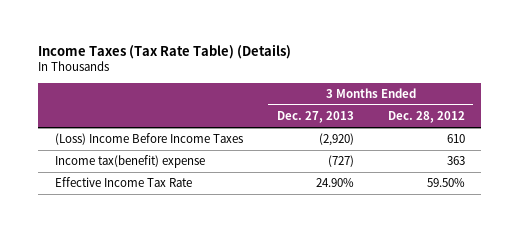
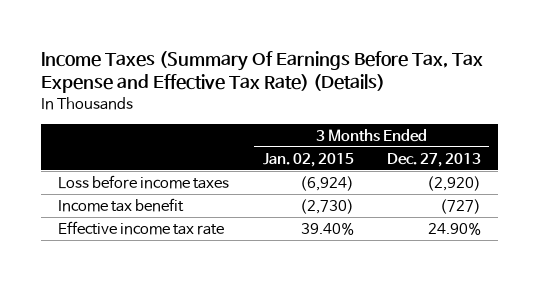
[38,44,292,60] Income Taxes (Tax Rate Table) (Details) -> [41,50,484,94] Income Taxes (Summary Of Earnings Before Tax, Tax Expense and Effective Tax Rate) (Details)
[387,111,465,124] Dec. 28, 2012 -> none
none -> [262,152,354,167] Jan. 02, 2015
[55,133,244,146] (Loss) Income Before Income Taxes -> [57,174,229,189] Loss before income taxes
[55,155,206,169] Income tax(benefit) expense -> [57,197,184,212] Income tax benefit
[55,177,193,188] Effective Income Tax Rate -> [57,220,224,235] Effective income tax rate

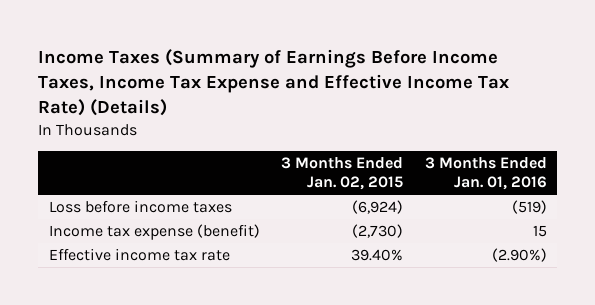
[41,50,484,94] Income Taxes (Summary Of Earnings Before Tax, Tax Expense and Effective Tax Rate) (Details) -> [38,49,510,117] Income Taxes (Summary of Earnings Before Income Taxes, Income Tax Expense and Effective Income Tax Rate) (Details)
[387,152,482,167] Dec. 27, 2013 -> none
none -> [424,156,547,191] 3 Months Ended Jan. 01, 2016
[57,197,184,212] Income tax benefit -> [48,224,260,241] Income tax expense (benefit)

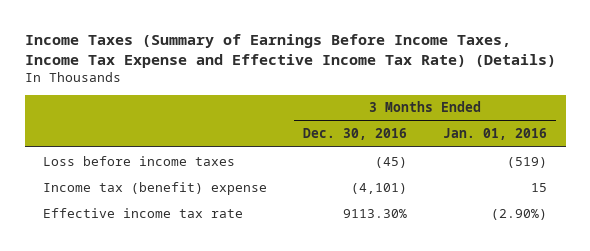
[281,156,404,191] 3 Months Ended Jan. 02, 2015 -> none
none -> [303,128,408,141] Dec. 30, 2016
[48,224,260,241] Income tax expense (benefit) -> [42,181,267,195] Income tax (benefit) expense

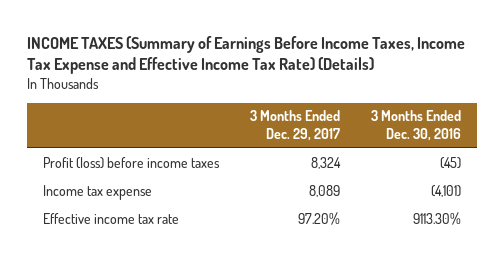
[24,33,556,68] Income Taxes (Summary of Earnings Before Income Taxes, Income Tax Expense and Effective Income Tax Rate) (Details) -> [27,35,466,75] INCOME TAXES (Summary of Earnings Before Income Taxes, Income Tax Expense and Effective Income Tax Rate) (Details)
[443,128,548,141] Jan. 01, 2016 -> none
none -> [249,110,340,141] 3 Months Ended Dec. 29, 2017
[42,155,235,166] Loss before income taxes -> [42,156,220,169] Profit (loss) before income taxes
[42,181,267,195] Income tax (benefit) expense -> [42,184,152,200] Income tax expense

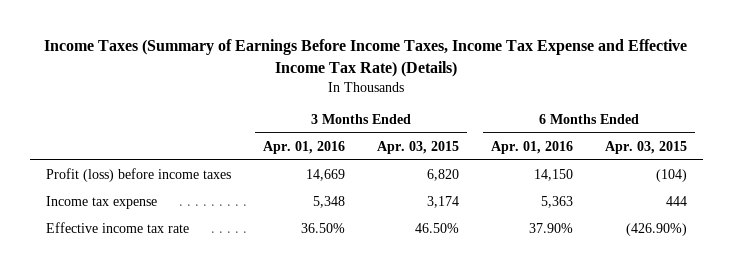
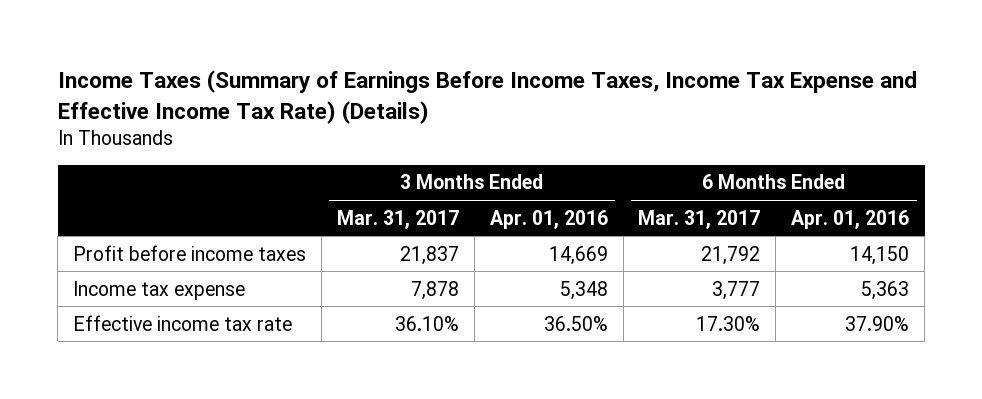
[376,140,459,154] Apr. 03, 2015 -> none
[605,140,688,154] Apr. 03, 2015 -> none
none -> [336,209,459,229] Mar. 31, 2017
none -> [638,209,761,229] Mar. 31, 2017
[45,167,231,182] Profit (loss) before income taxes -> [73,244,307,261] Profit before income taxes

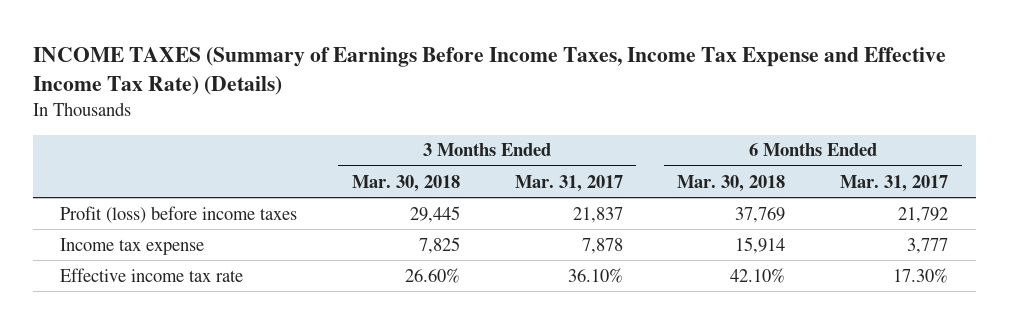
[57,70,917,124] Income Taxes (Summary of Earnings Before Income Taxes, Income Tax Expense and Effective Income Tax Rate) (Details) -> [32,46,946,95] INCOME TAXES (Summary of Earnings Before Income Taxes, Income Tax Expense and Effective Income Tax Rate) (Details)
[489,209,608,229] Apr. 01, 2016 -> none
[791,209,910,229] Apr. 01, 2016 -> none
none -> [352,174,461,192] Mar. 30, 2018
none -> [677,174,786,192] Mar. 30, 2018
[73,244,307,261] Profit before income taxes -> [60,205,298,223] Profit (loss) before income taxes

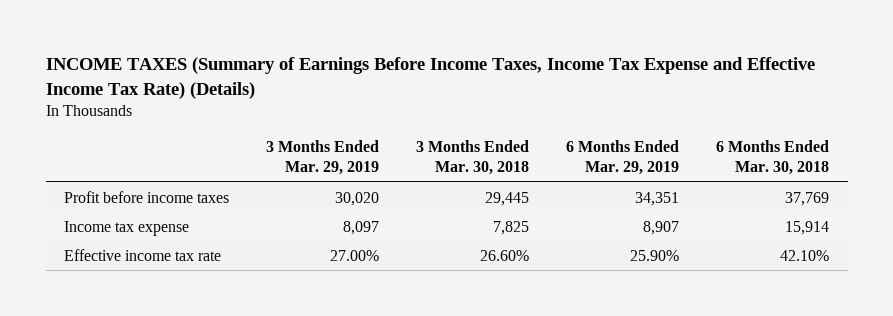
[514,174,623,192] Mar. 31, 2017 -> none
[840,174,949,192] Mar. 31, 2017 -> none
none -> [266,139,380,176] 3 Months Ended Mar. 29, 2019
none -> [566,139,680,176] 6 Months Ended Mar. 29, 2019
[60,205,298,223] Profit (loss) before income taxes -> [64,190,230,203] Profit before income taxes

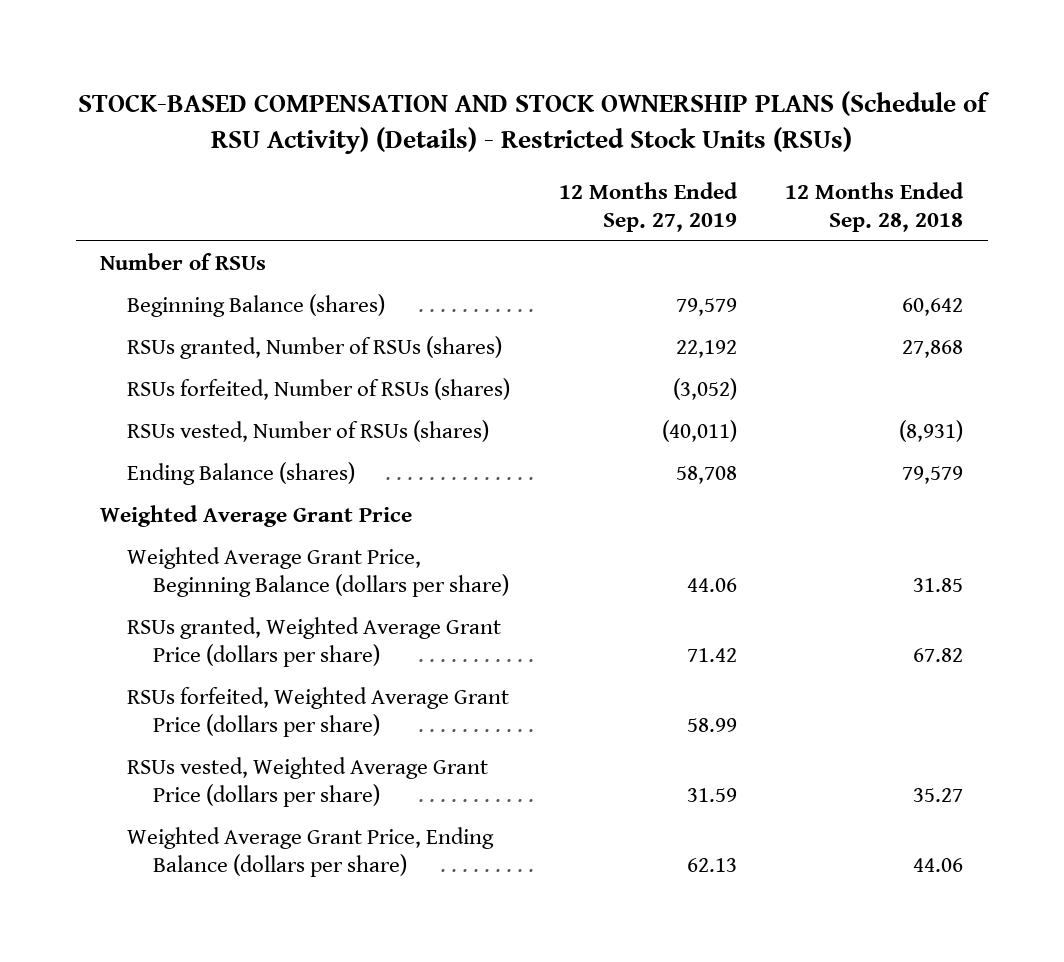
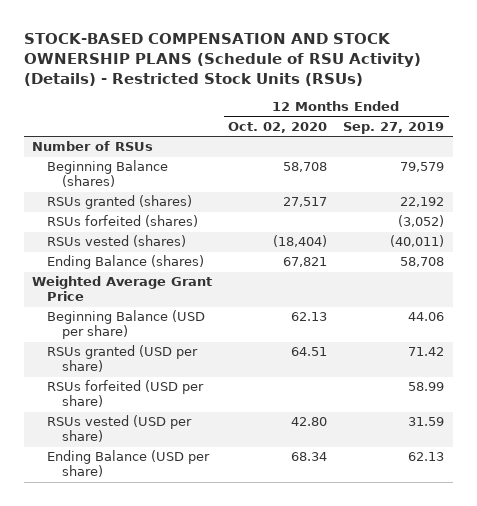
[785,182,965,233] 12 Months Ended Sep. 28, 2018 -> none
none -> [228,121,328,133] Oct. 02, 2020
[126,336,502,360] RSUs granted, Number of RSUs (shares) -> [47,195,193,210] RSUs granted (shares)
[126,378,510,401] RSUs forfeited, Number of RSUs (shares) -> [47,215,199,228] RSUs forfeited (shares)
[126,420,489,443] RSUs vested, Number of RSUs (shares) -> [47,235,187,248] RSUs vested (shares)
[126,547,510,598] Weighted Average Grant Price, Beginning Balance (dollars per share) -> [47,310,206,340] Beginning Balance (USD per share)
[126,617,501,668] RSUs granted, Weighted Average Grant Price (dollars per share) -> [47,345,199,373] RSUs granted (USD per share)
[126,687,509,738] RSUs forfeited, Weighted Average Grant Price (dollars per share) -> [47,380,205,408] RSUs forfeited (USD per share)
[126,757,488,808] RSUs vested, Weighted Average Grant Price (dollars per share) -> [47,415,193,443] RSUs vested (USD per share)
[126,827,494,878] Weighted Average Grant Price, Ending Balance (dollars per share) -> [47,450,211,478] Ending Balance (USD per share)

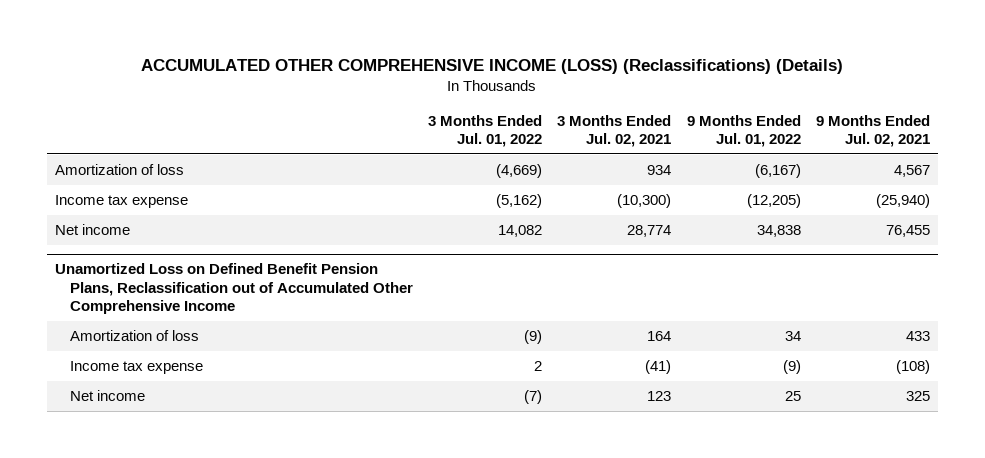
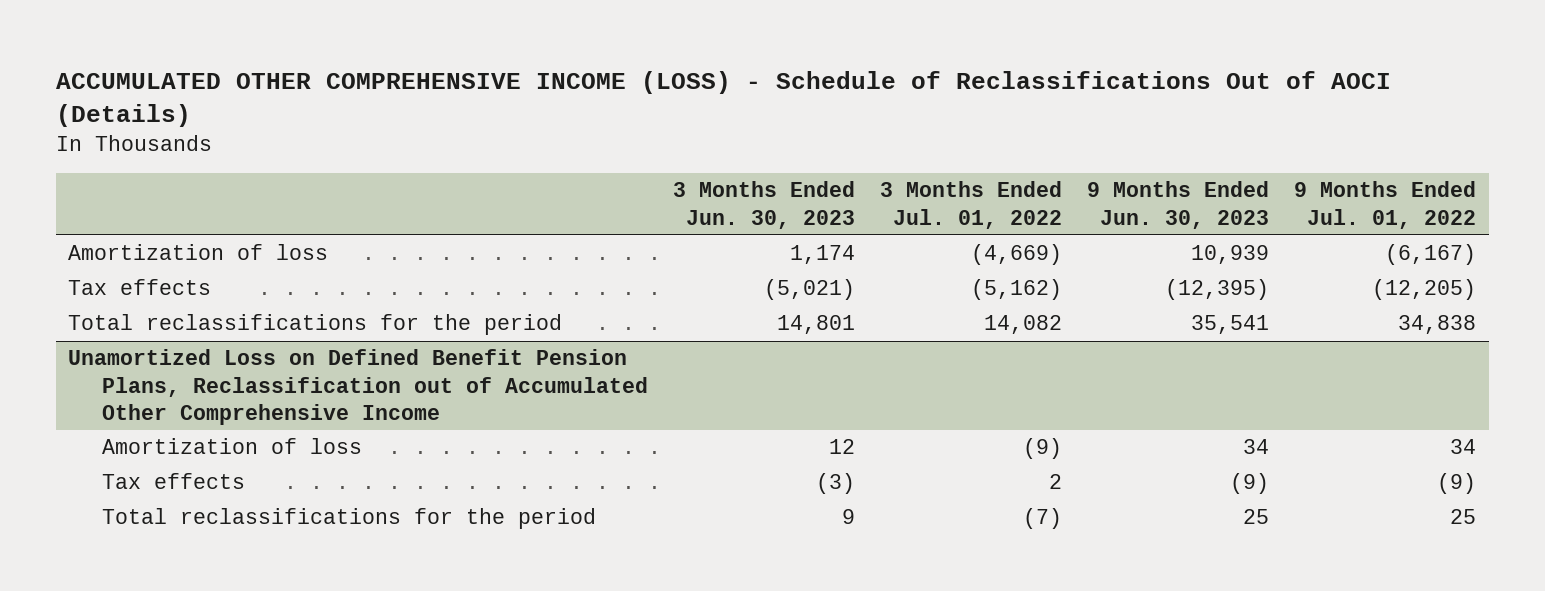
[141,58,844,74] ACCUMULATED OTHER COMPREHENSIVE INCOME (LOSS) (Reclassifications) (Details) -> [55,71,1391,128] ACCUMULATED OTHER COMPREHENSIVE INCOME (LOSS) - Schedule of Reclassifications Out of AOCI (Details)
[557,114,672,148] 3 Months Ended Jul. 02, 2021 -> none
[815,114,930,148] 9 Months Ended Jul. 02, 2021 -> none
none -> [673,181,856,229] 3 Months Ended Jun. 30, 2023
none -> [1087,181,1270,229] 9 Months Ended Jun. 30, 2023
[54,194,188,208] Income tax expense -> [68,279,212,296] Tax effects
[54,223,130,235] Net income -> [68,314,563,336] Total reclassifications for the period
[69,360,203,374] Income tax expense -> [102,473,246,490] Tax effects
[69,389,145,401] Net income -> [102,508,597,530] Total reclassifications for the period

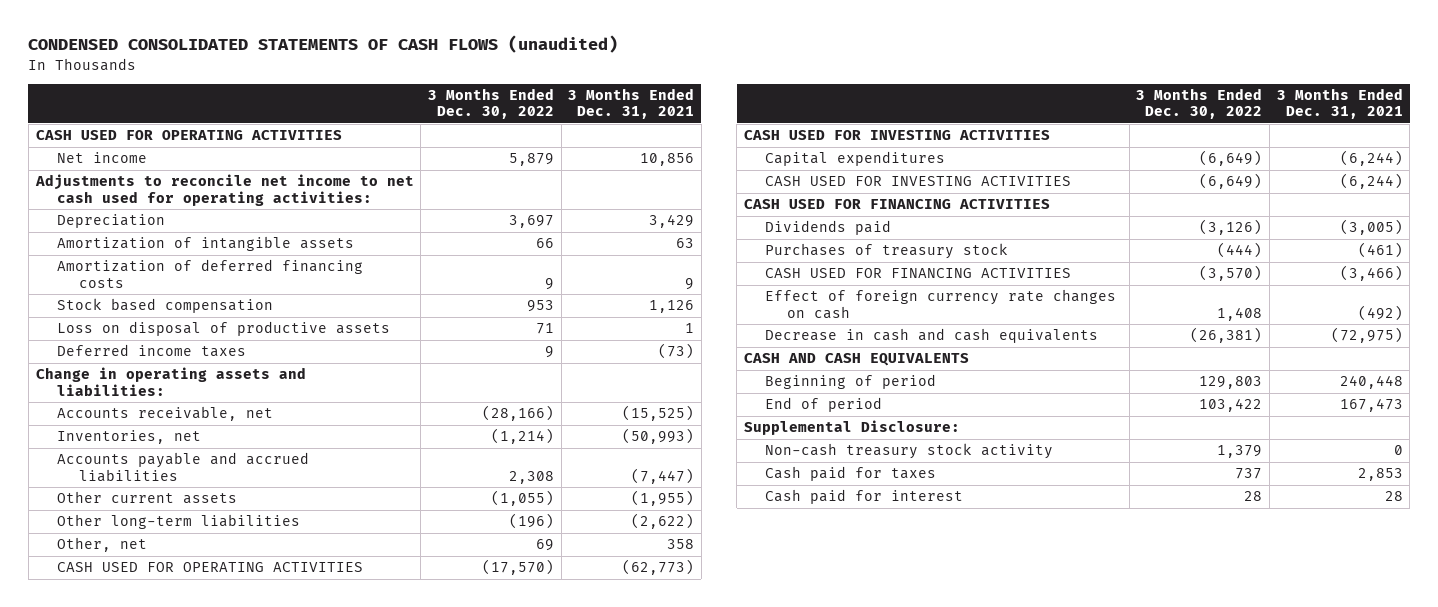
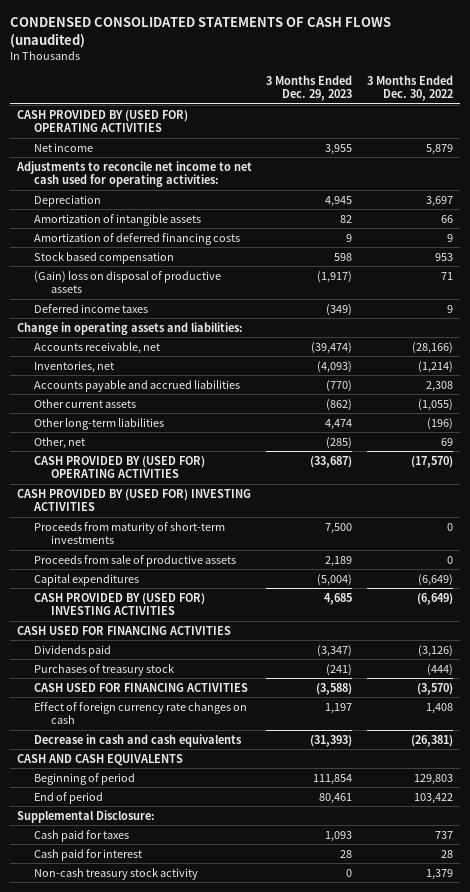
[568,87,695,120] 3 Months Ended Dec. 31, 2021 -> none
none -> [266,74,353,102] 3 Months Ended Dec. 29, 2023
[35,130,342,141] CASH USED FOR OPERATING ACTIVITIES -> [17,109,189,133] CASH PROVIDED BY (USED FOR) OPERATING ACTIVITIES
[57,321,391,337] Loss on disposal of productive assets -> [34,270,222,294] (Gain) loss on disposal of productive assets
[57,562,364,573] CASH USED FOR OPERATING ACTIVITIES -> [34,455,206,479] CASH PROVIDED BY (USED FOR) OPERATING ACTIVITIES
[743,130,1050,141] CASH USED FOR INVESTING ACTIVITIES -> [17,488,252,512] CASH PROVIDED BY (USED FOR) INVESTING ACTIVITIES
none -> [34,521,226,545] Proceeds from maturity of short-term investments
none -> [34,554,237,567] Proceeds from sale of productive assets
[765,176,1072,187] CASH USED FOR INVESTING ACTIVITIES -> [34,592,206,616] CASH PROVIDED BY (USED FOR) INVESTING ACTIVITIES
[765,443,1054,460] Non-cash treasury stock activity -> [34,867,199,880] Non-cash treasury stock activity

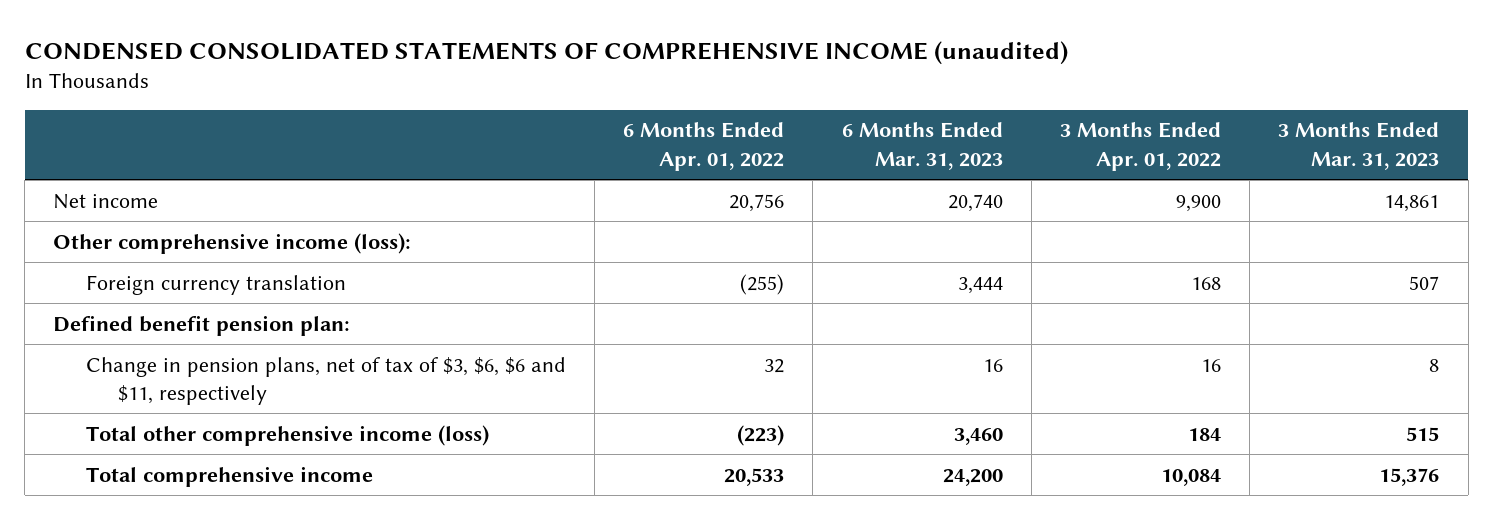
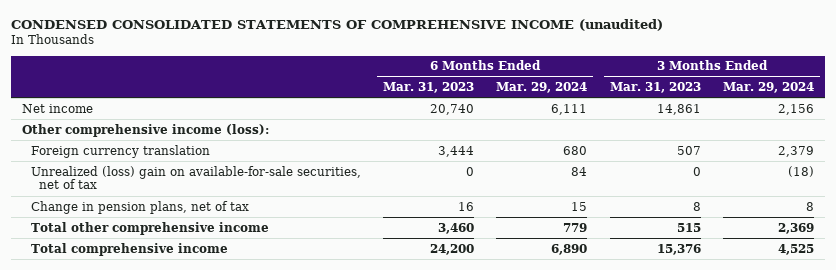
[623,122,785,171] 6 Months Ended Apr. 01, 2022 -> none
[1060,122,1222,171] 3 Months Ended Apr. 01, 2022 -> none
none -> [496,81,588,93] Mar. 29, 2024
none -> [723,81,815,93] Mar. 29, 2024
[53,314,351,336] Defined benefit pension plan: -> none
none -> [30,165,361,190] Unrealized (loss) gain on available-for-sale securities, net of tax
[85,356,566,405] Change in pension plans, net of tax of $3, $6, $6 and $11, respectively -> [30,200,249,214] Change in pension plans, net of tax
[85,424,489,446] Total other comprehensive income (loss) -> [30,221,269,235] Total other comprehensive income

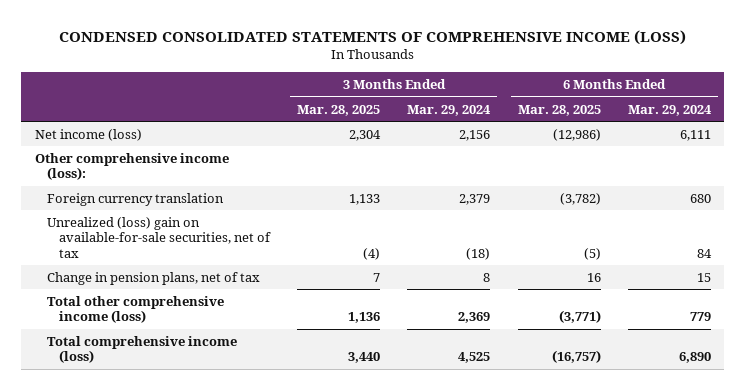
[10,18,663,31] CONDENSED CONSOLIDATED STATEMENTS OF COMPREHENSIVE INCOME (unaudited) -> [58,29,686,45] CONDENSED CONSOLIDATED STATEMENTS OF COMPREHENSIVE INCOME (LOSS)
[383,81,475,93] Mar. 31, 2023 -> none
[609,81,701,93] Mar. 31, 2023 -> none
none -> [297,104,381,116] Mar. 28, 2025
none -> [517,104,601,116] Mar. 28, 2025
[22,103,94,113] Net income -> [34,128,142,141] Net income (loss)
[30,221,269,235] Total other comprehensive income -> [46,295,224,324] Total other comprehensive income (loss)
[30,242,228,256] Total comprehensive income -> [46,335,237,364] Total comprehensive income (loss)

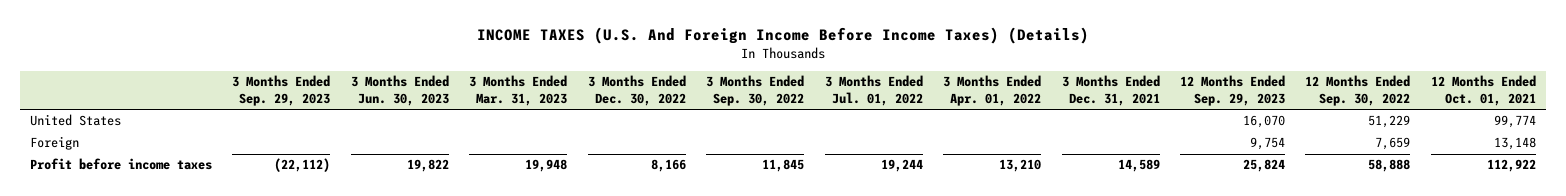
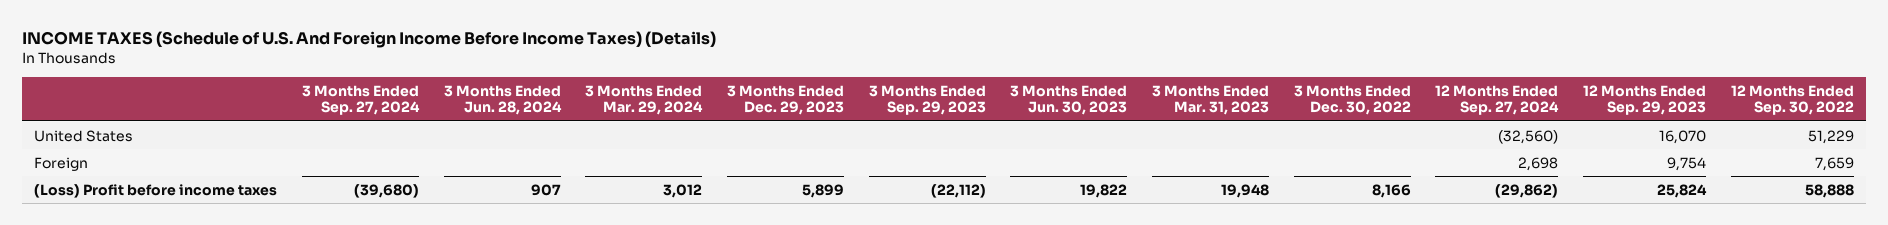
[476,27,1089,45] INCOME TAXES (U.S. And Foreign Income Before Income Taxes) (Details) -> [21,30,716,48] INCOME TAXES (Schedule of U.S. And Foreign Income Before Income Taxes) (Details)
[706,75,805,106] 3 Months Ended Sep. 30, 2022 -> none
[824,75,923,106] 3 Months Ended Jul. 01, 2022 -> none
[943,75,1042,106] 3 Months Ended Apr. 01, 2022 -> none
[1061,75,1160,106] 3 Months Ended Dec. 31, 2021 -> none
[1430,75,1536,106] 12 Months Ended Oct. 01, 2021 -> none
none -> [302,84,421,116] 3 Months Ended Sep. 27, 2024
none -> [443,84,562,116] 3 Months Ended Jun. 28, 2024
none -> [585,84,704,116] 3 Months Ended Mar. 29, 2024
none -> [727,84,845,116] 3 Months Ended Dec. 29, 2023
none -> [1435,84,1560,116] 12 Months Ended Sep. 27, 2024
[30,158,213,171] Profit before income taxes -> [34,183,278,198] (Loss) Profit before income taxes

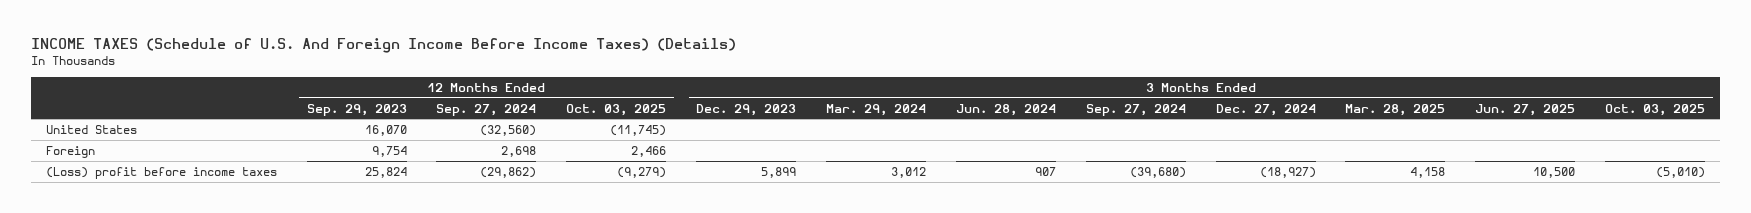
[868,84,986,116] 3 Months Ended Sep. 29, 2023 -> none
[1010,84,1128,116] 3 Months Ended Jun. 30, 2023 -> none
[1152,84,1270,116] 3 Months Ended Mar. 31, 2023 -> none
[1293,84,1411,116] 3 Months Ended Dec. 30, 2022 -> none
[1730,84,1854,116] 12 Months Ended Sep. 30, 2022 -> none
none -> [566,103,667,116] Oct. 03, 2025
none -> [1215,103,1316,116] Dec. 27, 2024
none -> [1345,103,1446,116] Mar. 28, 2025
none -> [1475,103,1576,116] Jun. 27, 2025
none -> [1605,103,1706,116] Oct. 03, 2025
[34,183,278,198] (Loss) Profit before income taxes -> [45,166,277,179] (Loss) profit before income taxes

